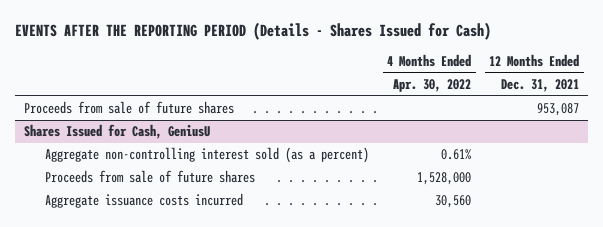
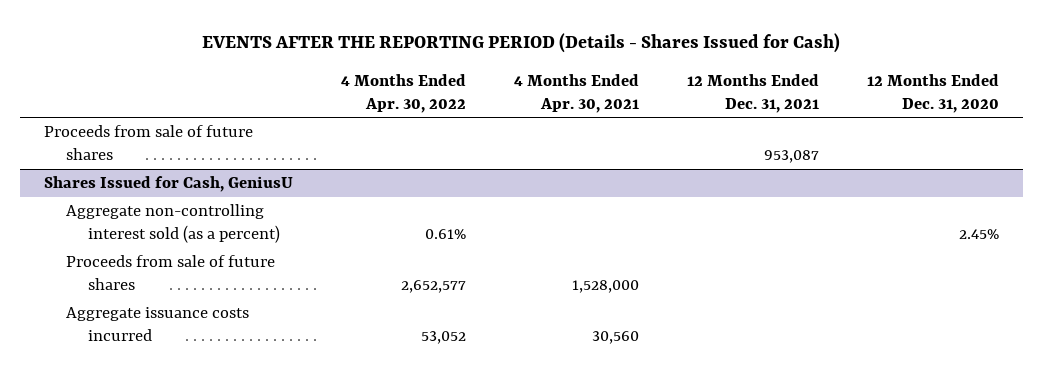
none -> [513,73,639,113] 4 Months Ended Apr. 30, 2021
none -> [866,73,999,113] 12 Months Ended Dec. 31, 2020
[417,172,472,186] 1,528,000 -> [400,280,466,294] 2,652,577
[435,195,472,209] 30,560 -> [420,331,466,345] 53,052

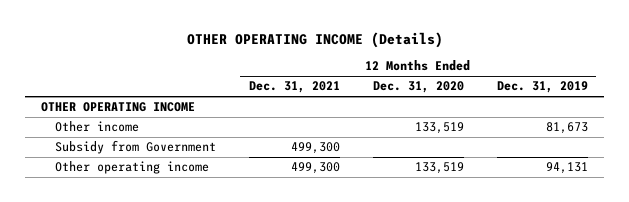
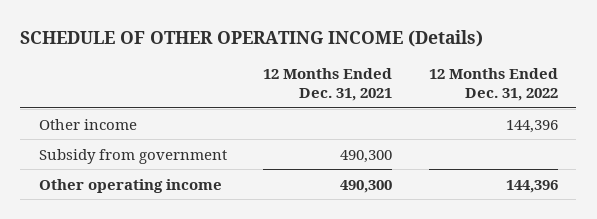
[186,31,443,48] OTHER OPERATING INCOME (Details) -> [20,29,484,47] SCHEDULE OF OTHER OPERATING INCOME (Details)
[372,81,464,94] Dec. 31, 2020 -> none
[496,81,588,94] Dec. 31, 2019 -> none
none -> [429,68,559,101] 12 Months Ended Dec. 31, 2022
[41,102,196,113] OTHER OPERATING INCOME -> none
[54,140,216,155] Subsidy from Government -> [38,148,227,164] Subsidy from government
[290,142,340,155] 499,300 -> [340,149,393,163] 490,300
[290,162,340,175] 499,300 -> [340,179,393,193] 490,300

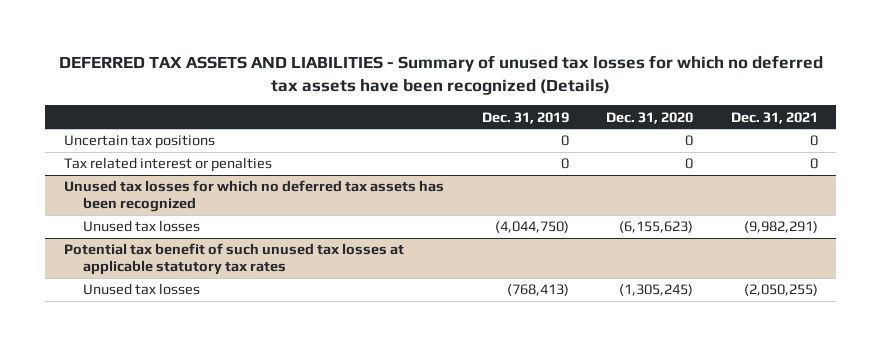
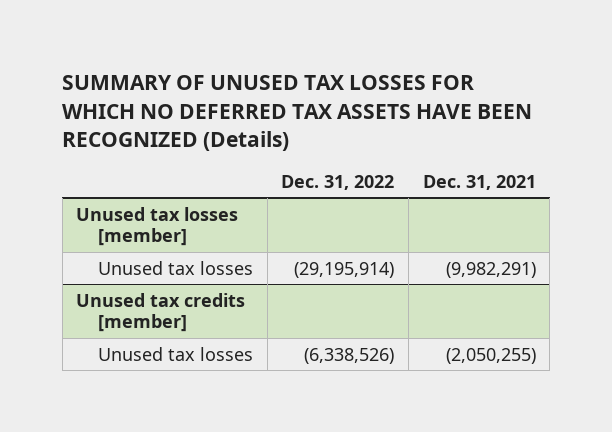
[58,55,823,95] DEFERRED TAX ASSETS AND LIABILITIES - Summary of unused tax losses for which no deferred tax assets have been recognized (Details) -> [62,75,533,152] SUMMARY OF UNUSED TAX LOSSES FOR WHICH NO DEFERRED TAX ASSETS HAVE BEEN RECOGNIZED (Details)
[481,111,569,124] Dec. 31, 2019 -> none
[606,111,694,124] Dec. 31, 2020 -> none
none -> [281,174,395,190] Dec. 31, 2022
[64,135,216,150] Uncertain tax positions -> none
[64,157,273,173] Tax related interest or penalties -> none
[64,180,445,213] Unused tax losses for which no deferred tax assets has been recognized -> [76,206,239,247] Unused tax losses [member]
[64,243,405,276] Potential tax benefit of such unused tax losses at applicable statutory tax rates -> [76,292,246,333] Unused tax credits [member]

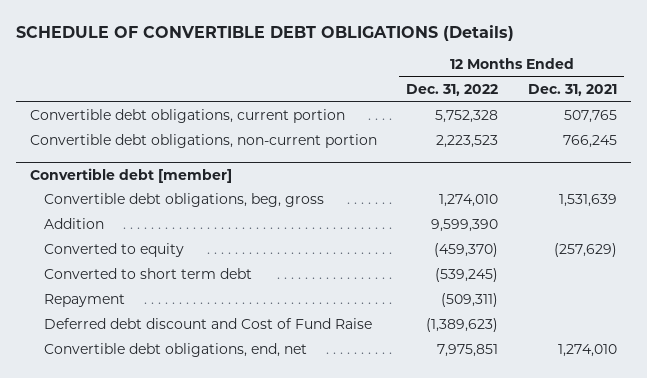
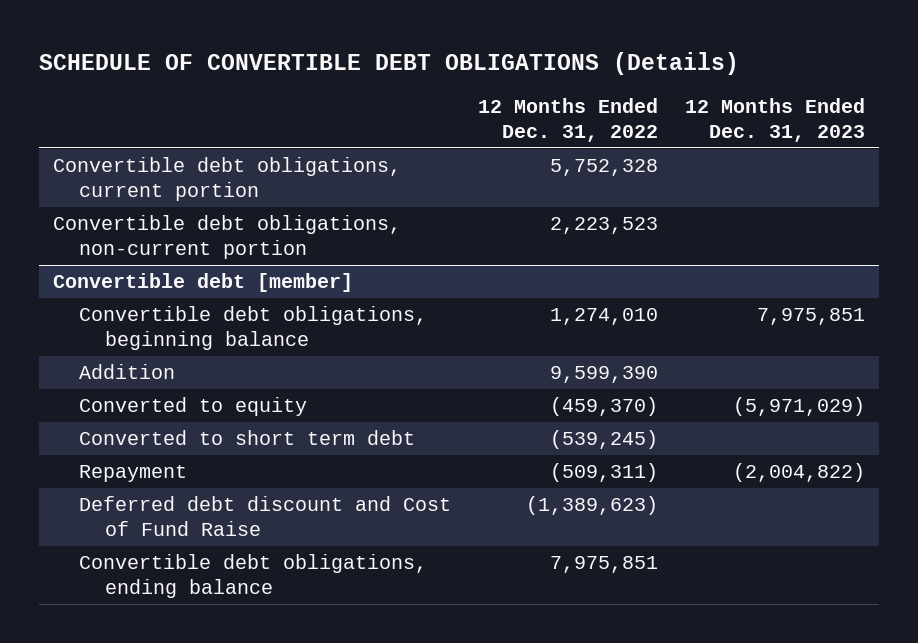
[527,84,617,97] Dec. 31, 2021 -> none
none -> [685,98,866,142] 12 Months Ended Dec. 31, 2023
[44,193,325,208] Convertible debt obligations, beg, gross -> [79,305,428,350] Convertible debt obligations, beginning balance
[44,343,308,358] Convertible debt obligations, end, net -> [79,553,428,598] Convertible debt obligations, ending balance

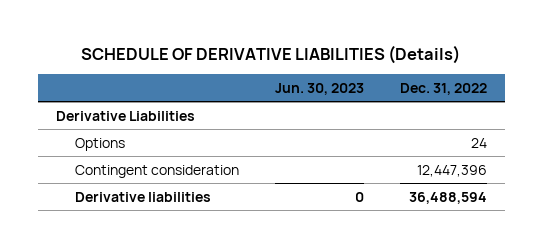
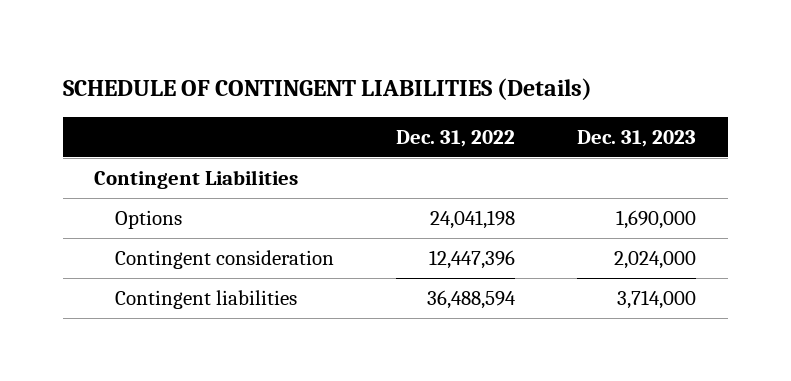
[81,45,461,65] SCHEDULE OF DERIVATIVE LIABILITIES (Details) -> [63,77,593,100] SCHEDULE OF CONTINGENT LIABILITIES (Details)
[274,83,364,96] Jun. 30, 2023 -> none
none -> [577,129,697,147] Dec. 31, 2023
[56,110,196,121] Derivative Liabilities -> none
none -> [94,170,299,190] Contingent Liabilities
[470,137,487,148] 24 -> [429,210,515,230] 24,041,198
[74,191,211,202] Derivative liabilities -> [114,290,297,310] Contingent liabilities

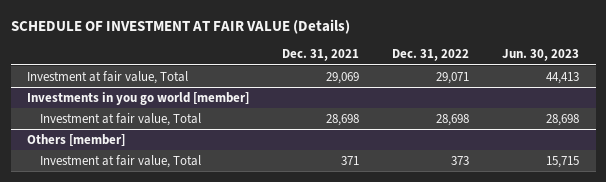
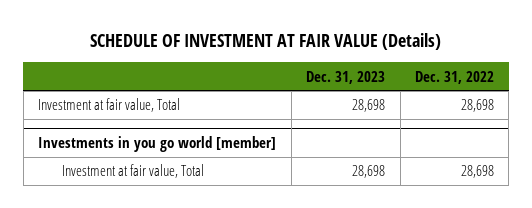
[282,49,360,62] Dec. 31, 2021 -> none
[502,49,580,62] Jun. 30, 2023 -> none
none -> [306,70,386,84] Dec. 31, 2023
[436,71,470,84] 29,071 -> [460,99,494,113] 28,698
[27,133,126,146] Others [member] -> none
[39,154,201,168] Investment at fair value, Total -> none

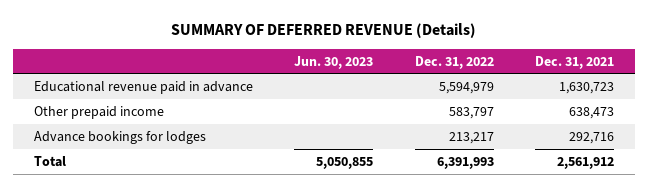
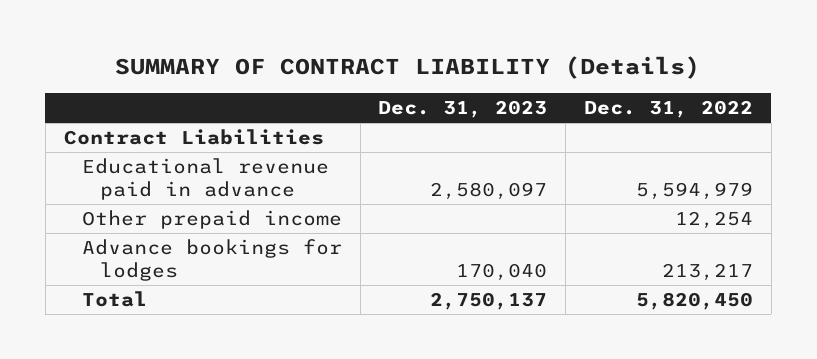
[170,22,476,38] SUMMARY OF DEFERRED REVENUE (Details) -> [115,56,701,80] SUMMARY OF CONTRACT LIABILITY (Details)
[294,55,374,69] Jun. 30, 2023 -> none
[535,55,615,69] Dec. 31, 2021 -> none
none -> [378,100,548,119] Dec. 31, 2023
none -> [63,129,324,146] Contract Liabilities
[448,106,494,119] 583,797 -> [675,211,754,230] 12,254
[436,156,494,169] 6,391,993 -> [636,292,754,311] 5,820,450

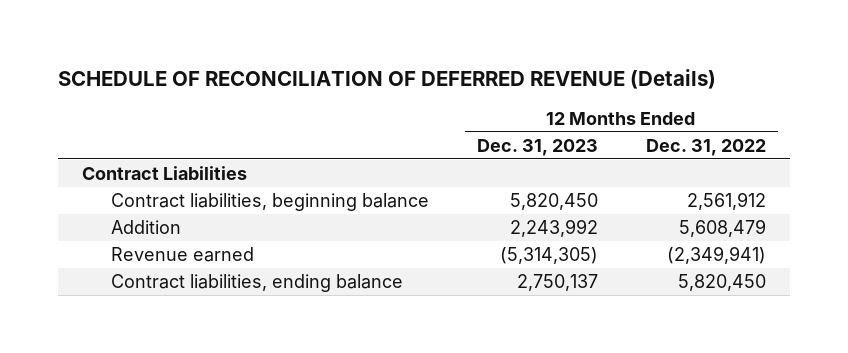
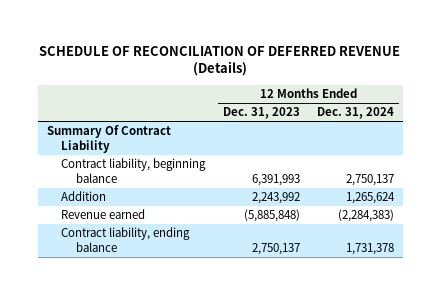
[645,138,766,156] Dec. 31, 2022 -> none
none -> [317,107,395,120] Dec. 31, 2024
[82,166,248,181] Contract Liabilities -> none
none -> [46,125,171,154] Summary Of Contract Liability
[110,193,429,212] Contract liabilities, beginning balance -> [61,158,207,184] Contract liability, beginning balance
[509,193,598,211] 5,820,450 -> [251,174,300,187] 6,391,993
[499,247,598,265] (5,314,305) -> [243,209,300,223] (5,885,848)
[110,274,403,293] Contract liabilities, ending balance -> [61,227,191,253] Contract liability, ending balance

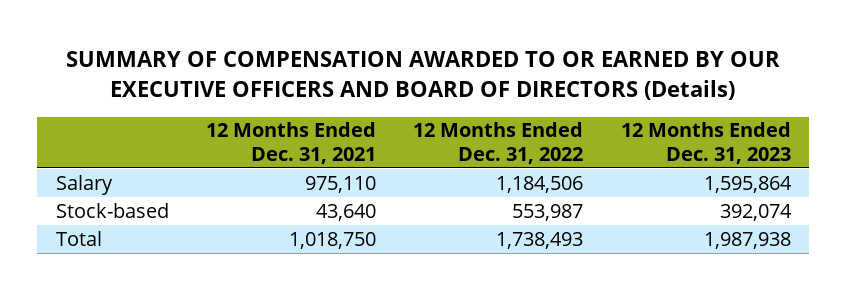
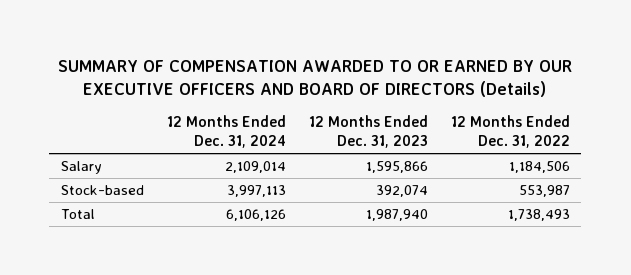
[206,122,377,164] 12 Months Ended Dec. 31, 2021 -> none
none -> [166,115,286,148] 12 Months Ended Dec. 31, 2024
[703,175,792,193] 1,595,864 -> [365,161,428,174] 1,595,866
[703,231,791,249] 1,987,938 -> [365,209,428,222] 1,987,940

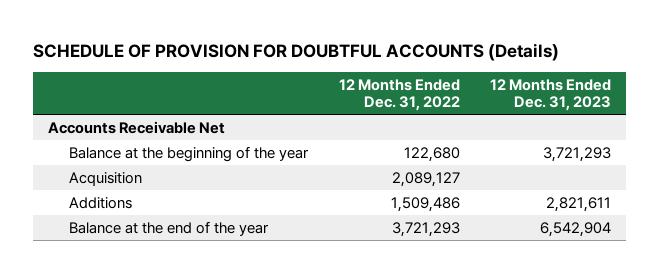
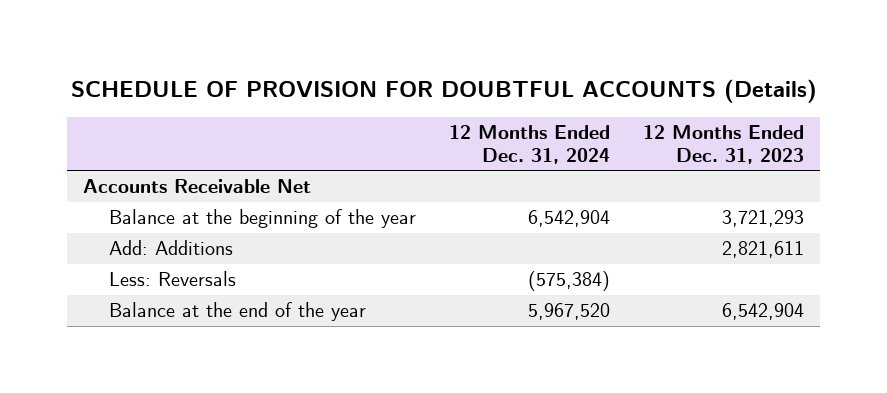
[338,78,460,112] 12 Months Ended Dec. 31, 2022 -> none
none -> [448,124,610,164] 12 Months Ended Dec. 31, 2024
[69,171,143,186] Acquisition -> none
[69,196,133,209] Additions -> [108,240,233,256] Add: Additions
none -> [108,271,236,287] Less: Reversals

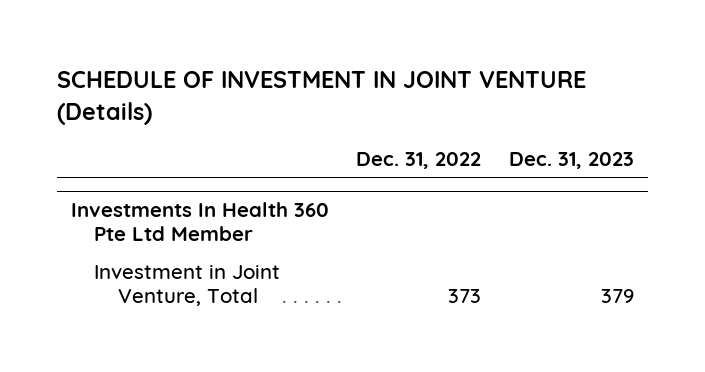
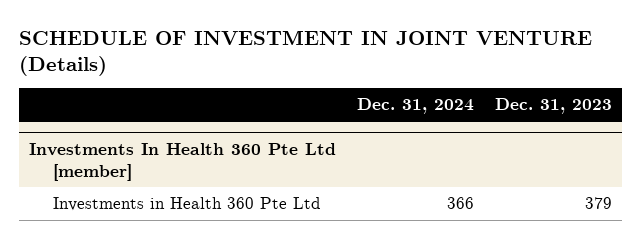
[356,152,482,170] Dec. 31, 2022 -> none
none -> [356,98,474,115] Dec. 31, 2024
[70,202,329,242] Investments In Health 360 Pte Ltd Member -> [29,143,337,181] Investments In Health 360 Pte Ltd [member]
[94,264,281,307] Investment in Joint Venture, Total -> [52,197,320,212] Investments in Health 360 Pte Ltd

